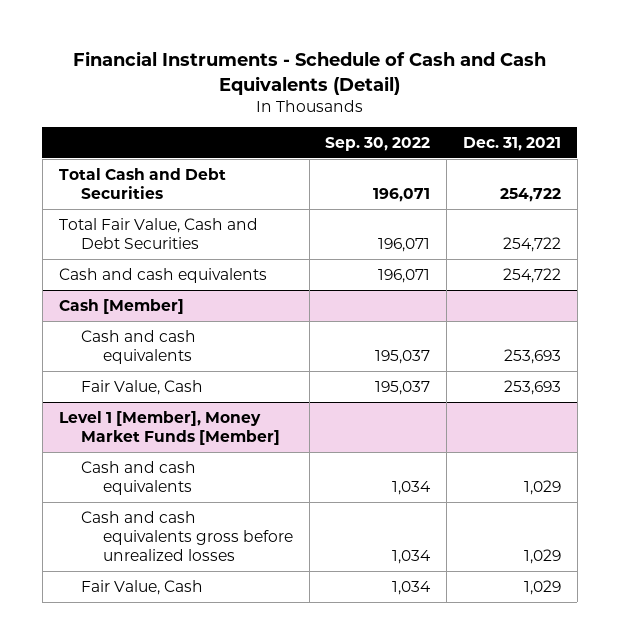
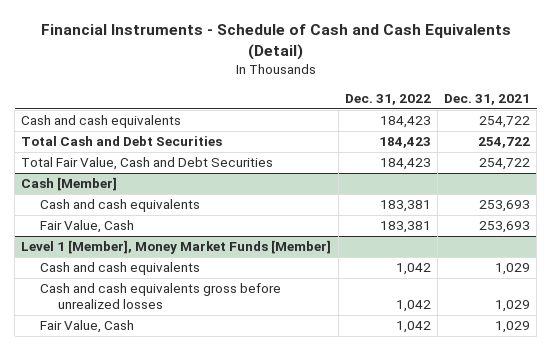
[325,136,431,151] Sep. 30, 2022 -> none
none -> [344,93,431,105] Dec. 31, 2022
[58,267,267,283] Cash and cash equivalents -> [21,115,182,129] Cash and cash equivalents

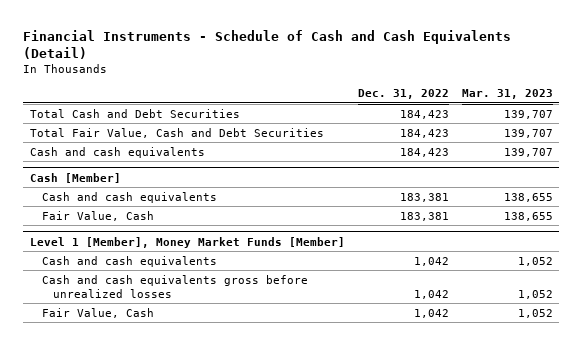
[444,93,531,105] Dec. 31, 2021 -> none
none -> [461,89,553,100] Mar. 31, 2023
[21,115,182,129] Cash and cash equivalents -> [29,146,205,158] Cash and cash equivalents

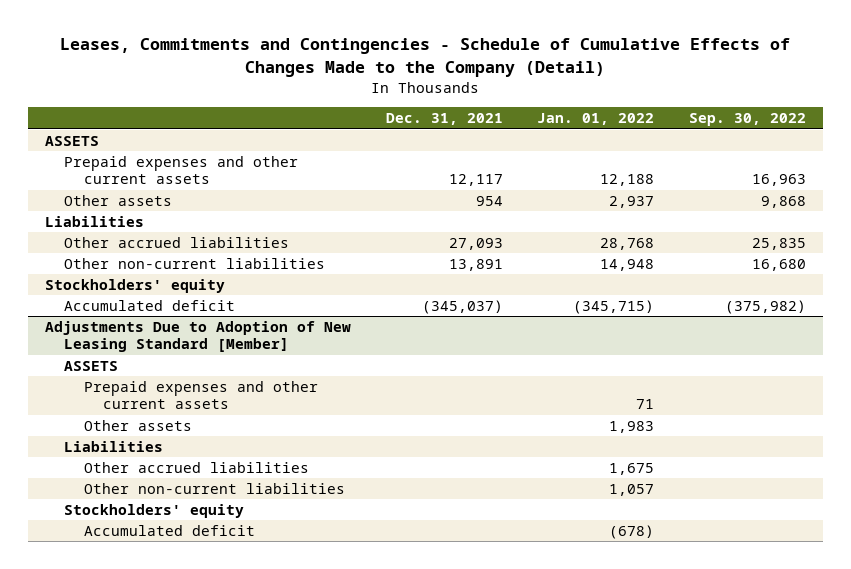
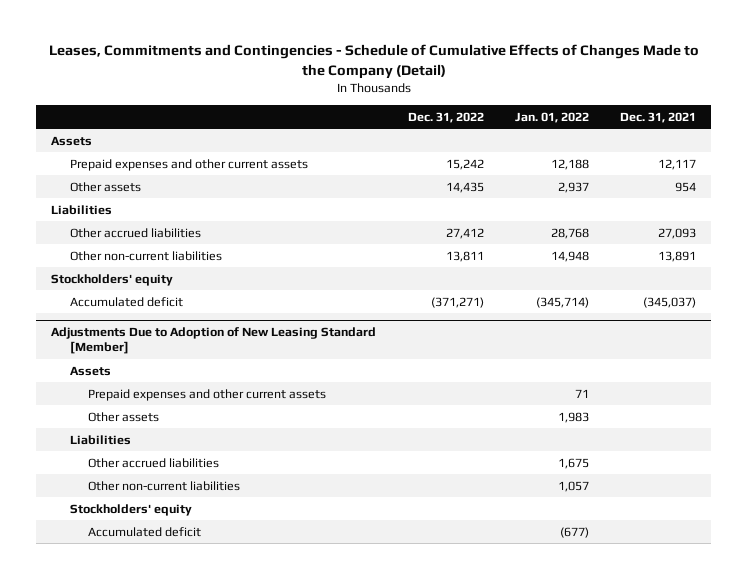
[688,113,806,127] Sep. 30, 2022 -> none
none -> [407,111,484,123] Dec. 31, 2022
[45,135,100,146] ASSETS -> [51,135,93,146] Assets
[573,299,655,314] (345,715) -> [535,296,589,308] (345,714)
[64,360,119,371] ASSETS -> [69,365,111,376] Assets
[609,524,655,539] (678) -> [559,526,589,538] (677)

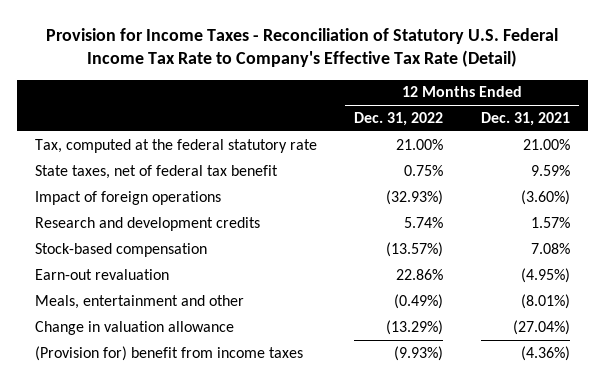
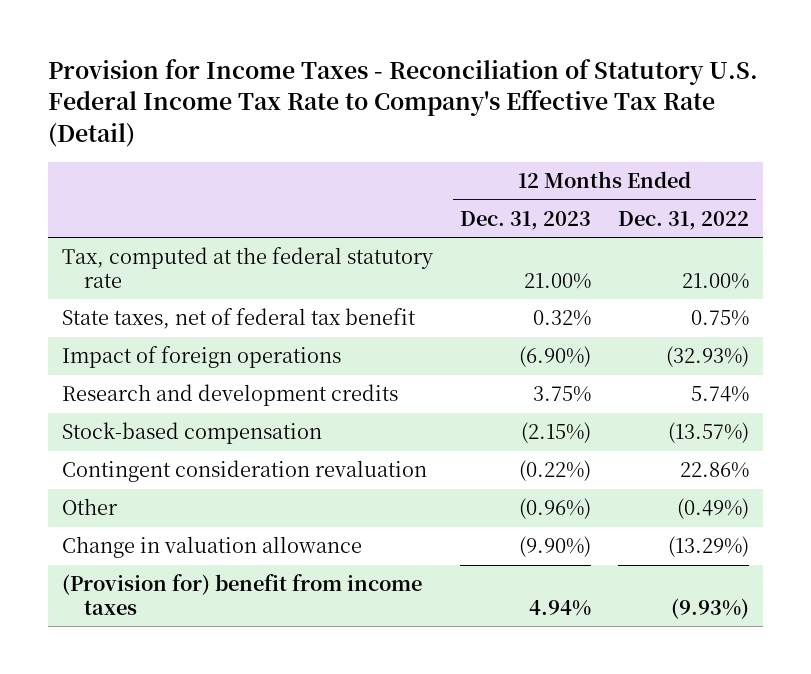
[480,112,570,127] Dec. 31, 2021 -> none
none -> [460,210,592,230] Dec. 31, 2023
[35,294,245,309] Meals, entertainment and other -> none
[35,268,170,280] Earn-out revaluation -> [61,460,427,483] Contingent consideration revaluation
none -> [61,498,118,516] Other

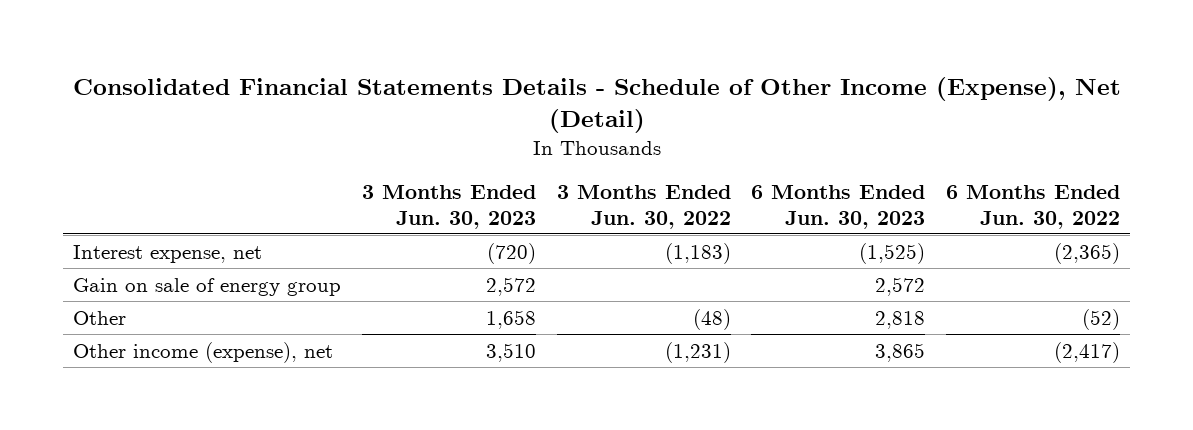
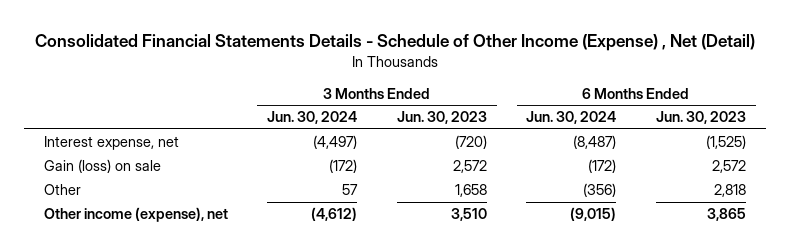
[72,76,1121,133] Consolidated Financial Statements Details - Schedule of Other Income (Expense), Net (Detail) -> [34,33,755,51] Consolidated Financial Statements Details - Schedule of Other Income (Expense) , Net (Detail)
[556,184,731,229] 3 Months Ended Jun. 30, 2022 -> none
[946,184,1121,229] 6 Months Ended Jun. 30, 2022 -> none
none -> [267,111,358,125] Jun. 30, 2024
none -> [526,111,617,125] Jun. 30, 2024
[73,277,342,296] Gain on sale of energy group -> [43,159,161,174] Gain (loss) on sale

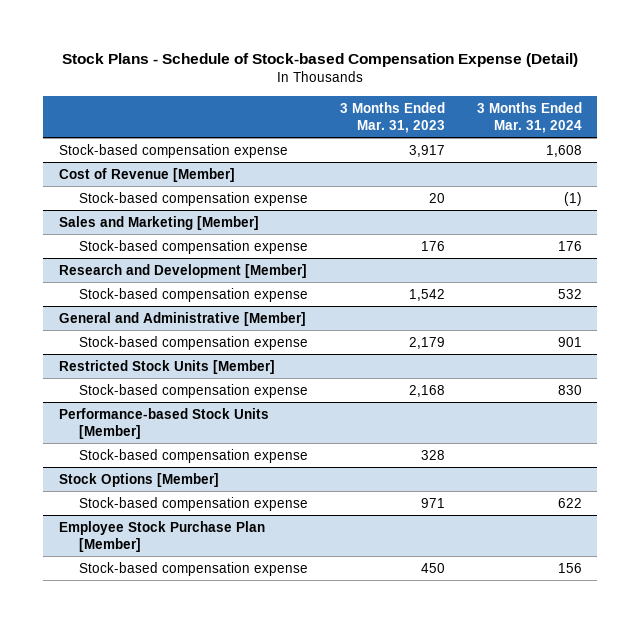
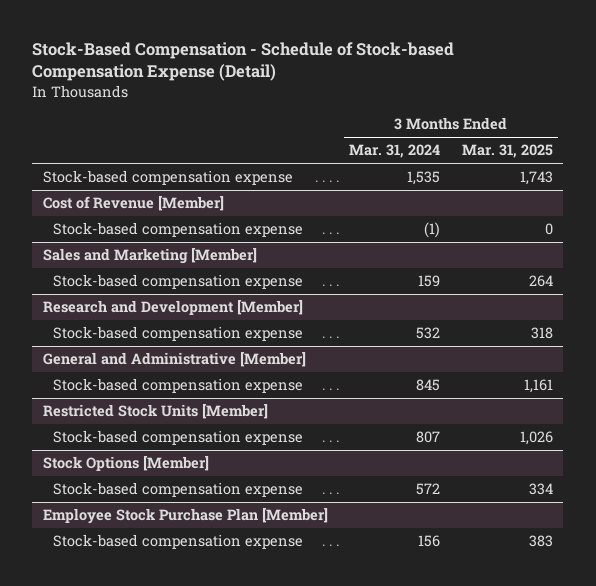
[62,52,579,67] Stock Plans - Schedule of Stock-based Compensation Expense (Detail) -> [32,41,455,82] Stock-Based Compensation - Schedule of Stock-based Compensation Expense (Detail)
[339,101,445,133] 3 Months Ended Mar. 31, 2023 -> none
none -> [461,144,553,159] Mar. 31, 2025
[545,144,582,157] 1,608 -> [407,171,441,186] 1,535
[557,240,582,251] 176 -> [418,275,441,288] 159
[557,336,582,347] 901 -> [416,379,441,392] 845
[58,407,269,439] Performance-based Stock Units [Member] -> none
[78,448,308,463] Stock-based compensation expense -> none
[557,384,582,395] 830 -> [416,431,441,444] 807
[557,497,582,508] 622 -> [416,483,441,496] 572

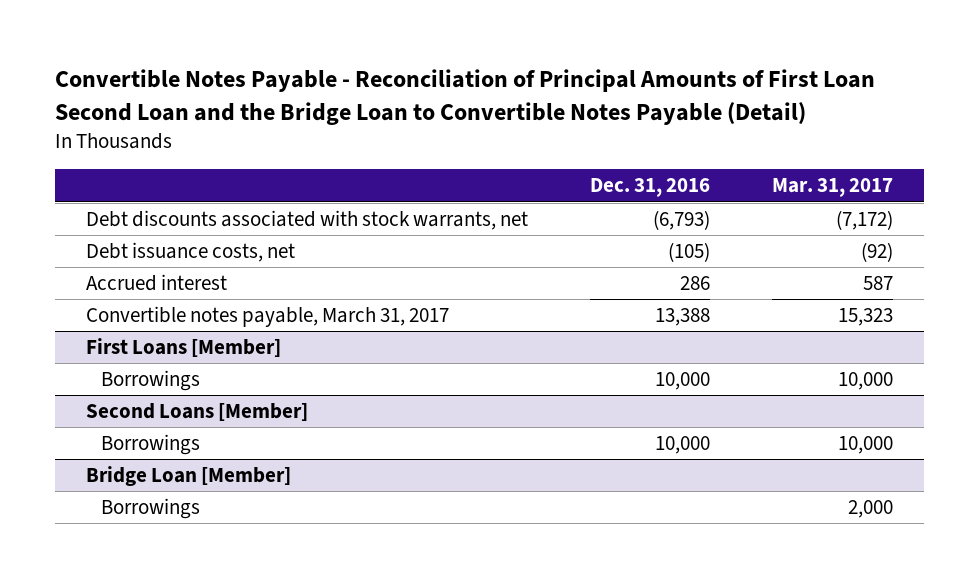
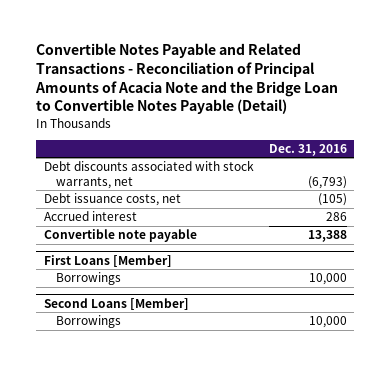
[54,69,875,126] Convertible Notes Payable - Reconciliation of Principal Amounts of First Loan Second Loan and the Bridge Loan to Convertible Notes Payable (Detail) -> [35,43,339,115] Convertible Notes Payable and Related Transactions - Reconciliation of Principal Amounts of Acacia Note and the Bridge Loan to Convertible Notes Payable (Detail)
[771,178,893,198] Mar. 31, 2017 -> none
[85,305,449,327] Convertible notes payable, March 31, 2017 -> [43,229,197,243] Convertible note payable
[85,465,291,486] Bridge Loan [Member] -> none
[101,497,201,519] Borrowings -> none

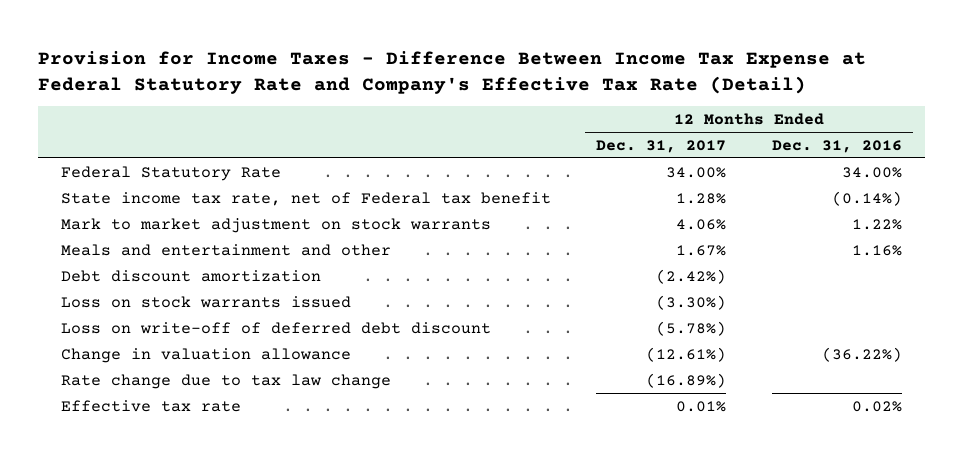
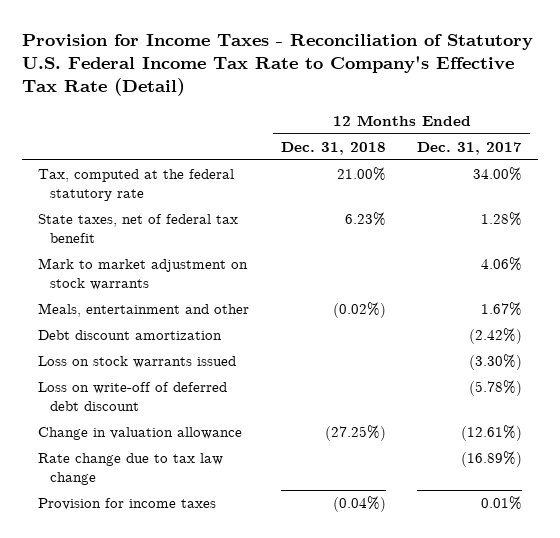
[37,50,866,94] Provision for Income Taxes - Difference Between Income Tax Expense at Federal Statutory Rate and Company's Effective Tax Rate (Detail) -> [22,33,534,97] Provision for Income Taxes - Reconciliation of Statutory U.S. Federal Income Tax Rate to Company's Effective Tax Rate (Detail)
[771,139,902,153] Dec. 31, 2016 -> none
none -> [280,141,386,155] Dec. 31, 2018
[60,165,281,181] Federal Statutory Rate -> [37,169,234,201] Tax, computed at the federal statutory rate
[60,191,551,206] State income tax rate, net of Federal tax benefit -> [37,214,238,243] State taxes, net of federal tax benefit
[60,243,391,256] Meals and entertainment and other -> [37,303,249,318] Meals, entertainment and other
[60,399,241,412] Effective tax rate -> [37,498,216,511] Provision for income taxes

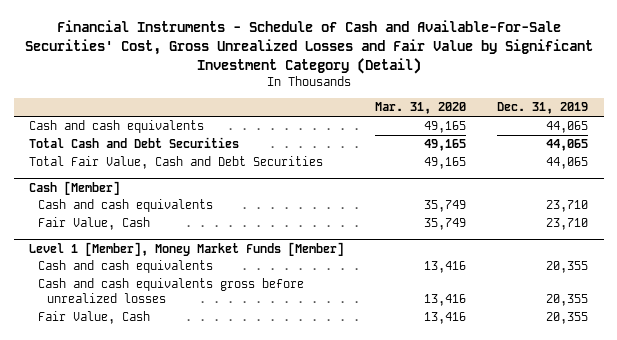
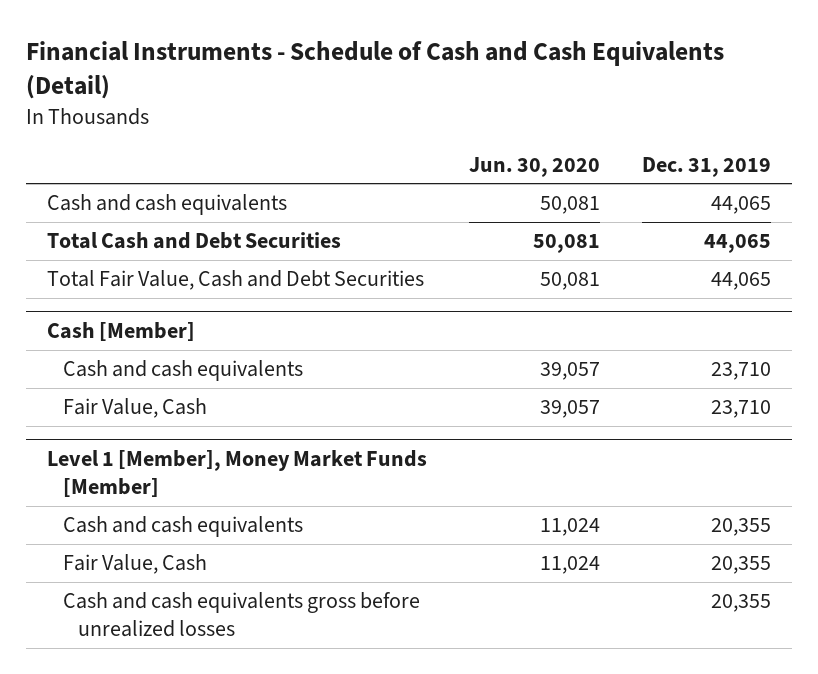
[24,20,593,74] Financial Instruments - Schedule of Cash and Available-For-Sale Securities' Cost, Gross Unrealized Losses and Fair Value by Significant Investment Category (Detail) -> [25,40,724,99] Financial Instruments - Schedule of Cash and Cash Equivalents (Detail)
[375,102,467,115] Mar. 31, 2020 -> none
none -> [468,156,600,177] Jun. 30, 2020
[38,278,305,303] Cash and cash equivalents gross before unrealized losses -> [62,592,420,637] Cash and cash equivalents gross before unrealized losses

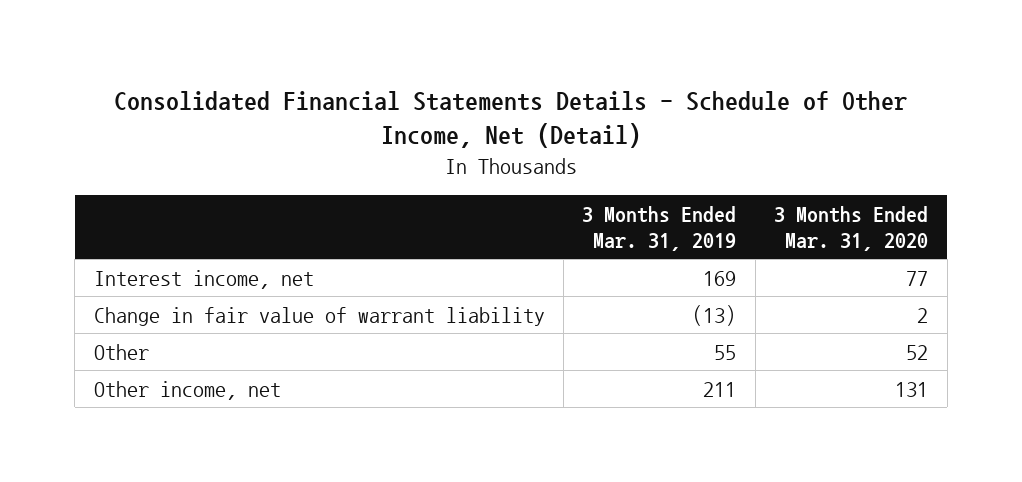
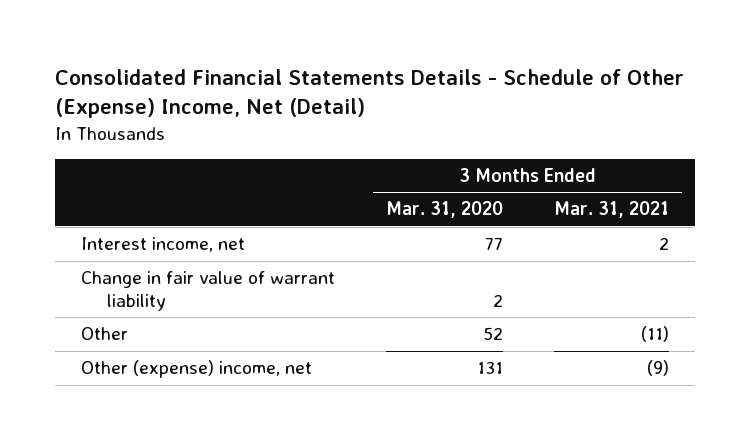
[113,90,907,149] Consolidated Financial Statements Details - Schedule of Other Income, Net (Detail) -> [55,68,685,118] Consolidated Financial Statements Details - Schedule of Other (Expense) Income, Net (Detail)
[582,205,737,251] 3 Months Ended Mar. 31, 2019 -> none
none -> [554,201,670,219] Mar. 31, 2021
[93,380,281,400] Other income, net -> [80,360,312,379] Other (expense) income, net

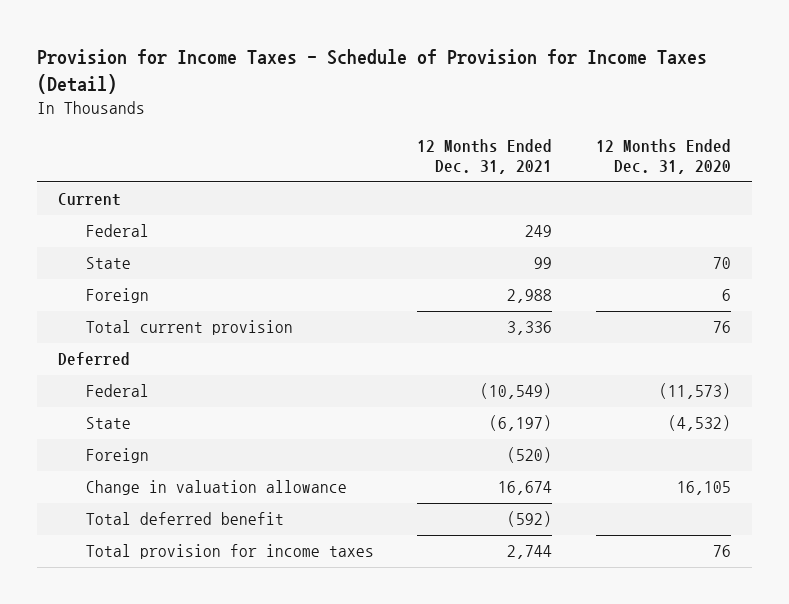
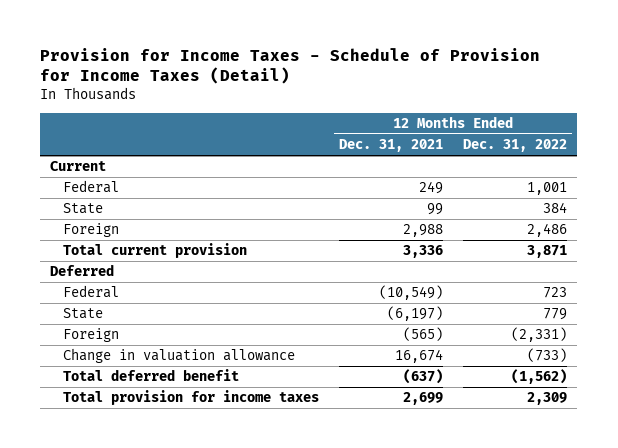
[595,139,731,175] 12 Months Ended Dec. 31, 2020 -> none
none -> [463,139,568,153] Dec. 31, 2022
[507,447,553,464] (520) -> [402,327,443,342] (565)
[507,511,553,528] (592) -> [402,369,443,385] (637)
[507,545,553,560] 2,744 -> [402,392,443,406] 2,699

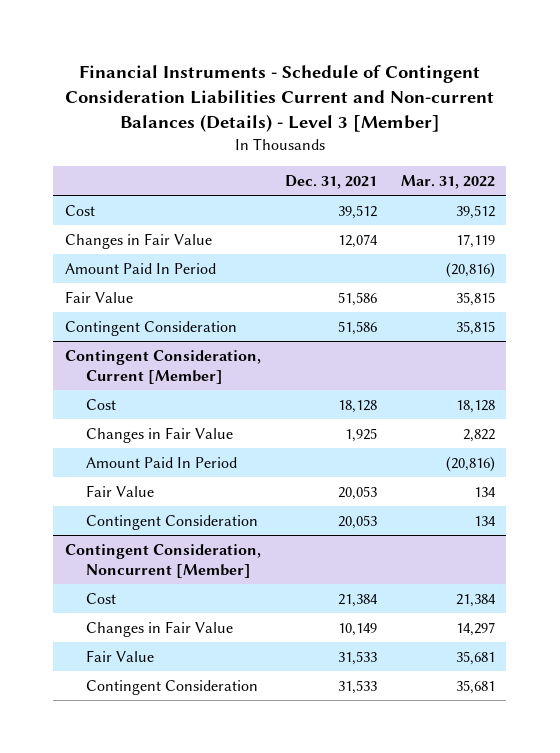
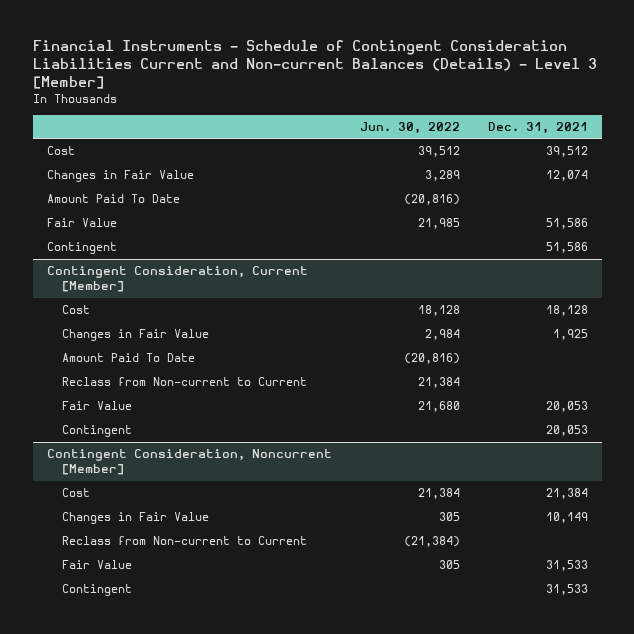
[400,175,495,190] Mar. 31, 2022 -> none
none -> [359,122,460,135] Jun. 30, 2022
[65,262,217,274] Amount Paid In Period -> none
none -> [46,194,180,204] Amount Paid To Date
[65,320,238,336] Contingent Consideration -> [46,242,117,255] Contingent
[86,456,238,468] Amount Paid In Period -> none
none -> [61,353,195,363] Amount Paid To Date
none -> [61,377,307,387] Reclass from Non-current to Current
[86,514,259,530] Contingent Consideration -> [61,425,132,438] Contingent
none -> [61,536,307,546] Reclass from Non-current to Current
[86,679,259,695] Contingent Consideration -> [61,584,132,597] Contingent

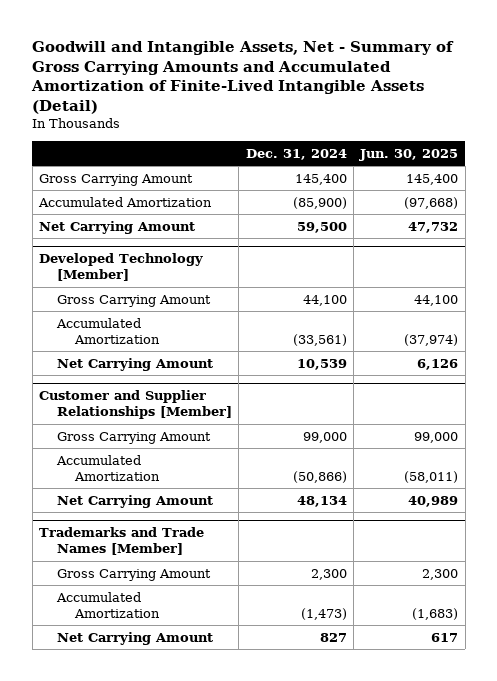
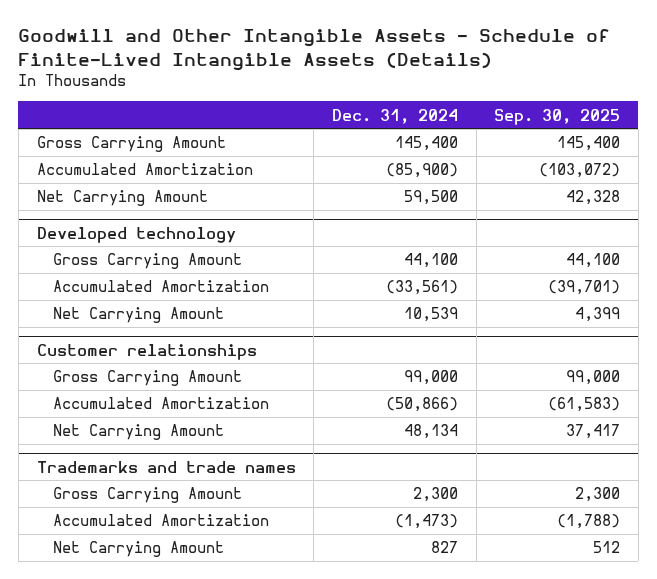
[31,40,455,115] Goodwill and Intangible Assets, Net - Summary of Gross Carrying Amounts and Accumulated Amortization of Finite-Lived Intangible Assets (Detail) -> [18,29,611,71] Goodwill and Other Intangible Assets - Schedule of Finite-Lived Intangible Assets (Details)
[359,148,459,161] Jun. 30, 2025 -> none
none -> [494,108,621,125] Sep. 30, 2025
[39,252,204,281] Developed Technology [Member] -> [36,226,236,243] Developed technology
[39,389,233,419] Customer and Supplier Relationships [Member] -> none
none -> [36,343,257,360] Customer relationships
[39,526,205,555] Trademarks and Trade Names [Member] -> [36,460,296,473] Trademarks and trade names

